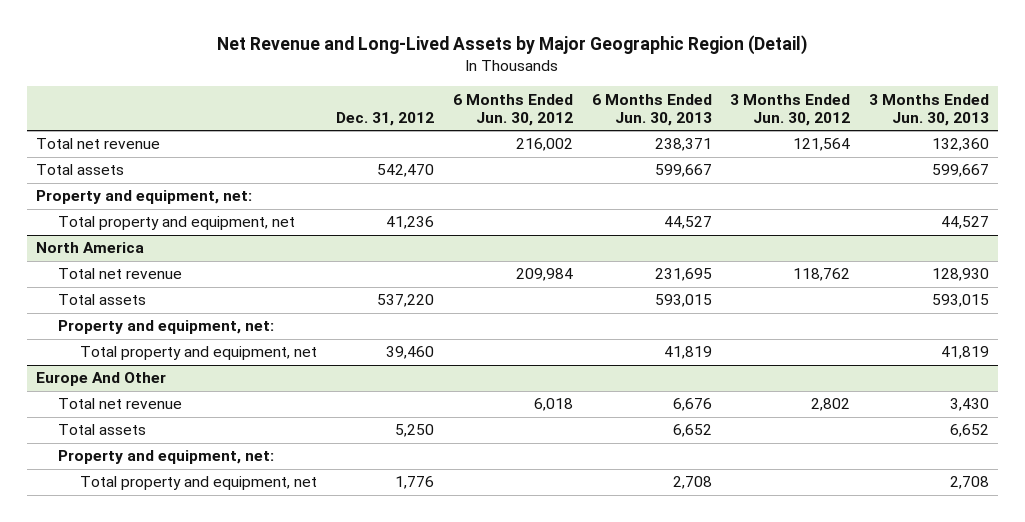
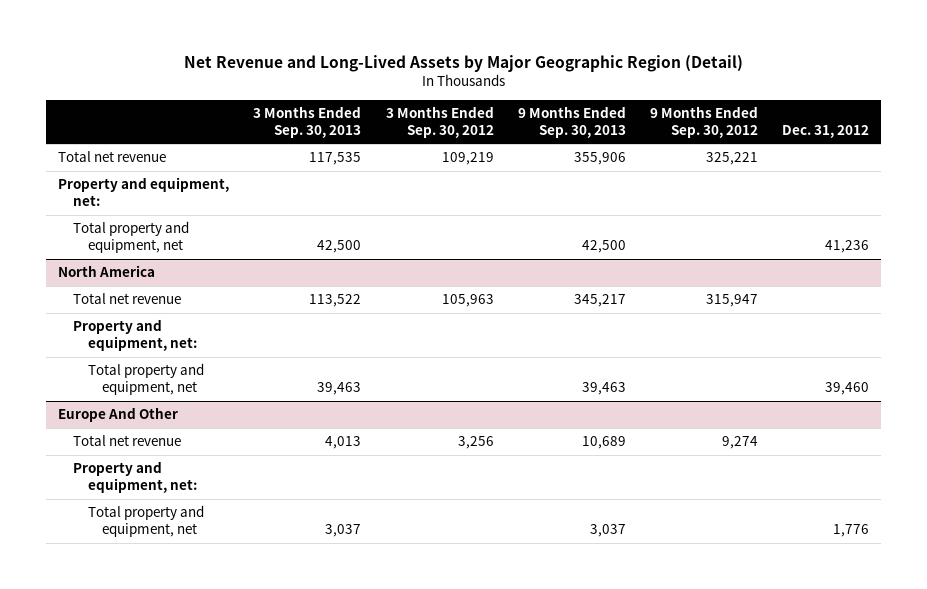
[452,93,573,126] 6 Months Ended Jun. 30, 2012 -> none
[591,93,712,126] 6 Months Ended Jun. 30, 2013 -> none
[730,93,851,126] 3 Months Ended Jun. 30, 2012 -> none
[869,93,990,126] 3 Months Ended Jun. 30, 2013 -> none
none -> [253,106,362,139] 3 Months Ended Sep. 30, 2013
none -> [385,106,494,139] 3 Months Ended Sep. 30, 2012
none -> [517,106,626,139] 9 Months Ended Sep. 30, 2013
none -> [649,106,758,139] 9 Months Ended Sep. 30, 2012
[35,164,124,176] Total assets -> none
[58,294,147,306] Total assets -> none
[58,424,147,436] Total assets -> none

